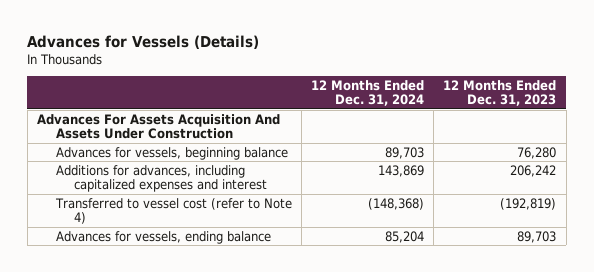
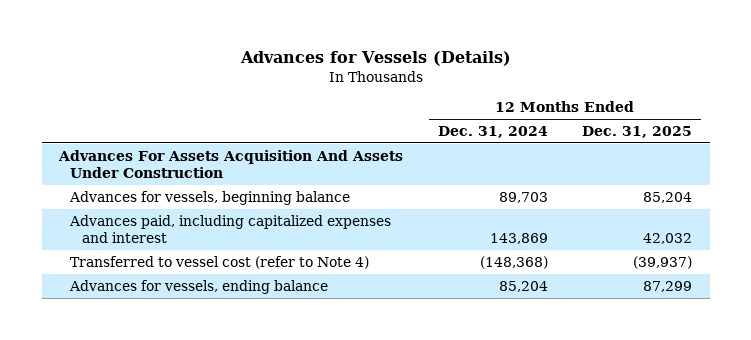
[443,79,557,106] 12 Months Ended Dec. 31, 2023 -> none
none -> [582,126,693,139] Dec. 31, 2025
[55,164,268,193] Additions for advances, including capitalized expenses and interest -> [69,214,392,243] Advances paid, including capitalized expenses and interest

